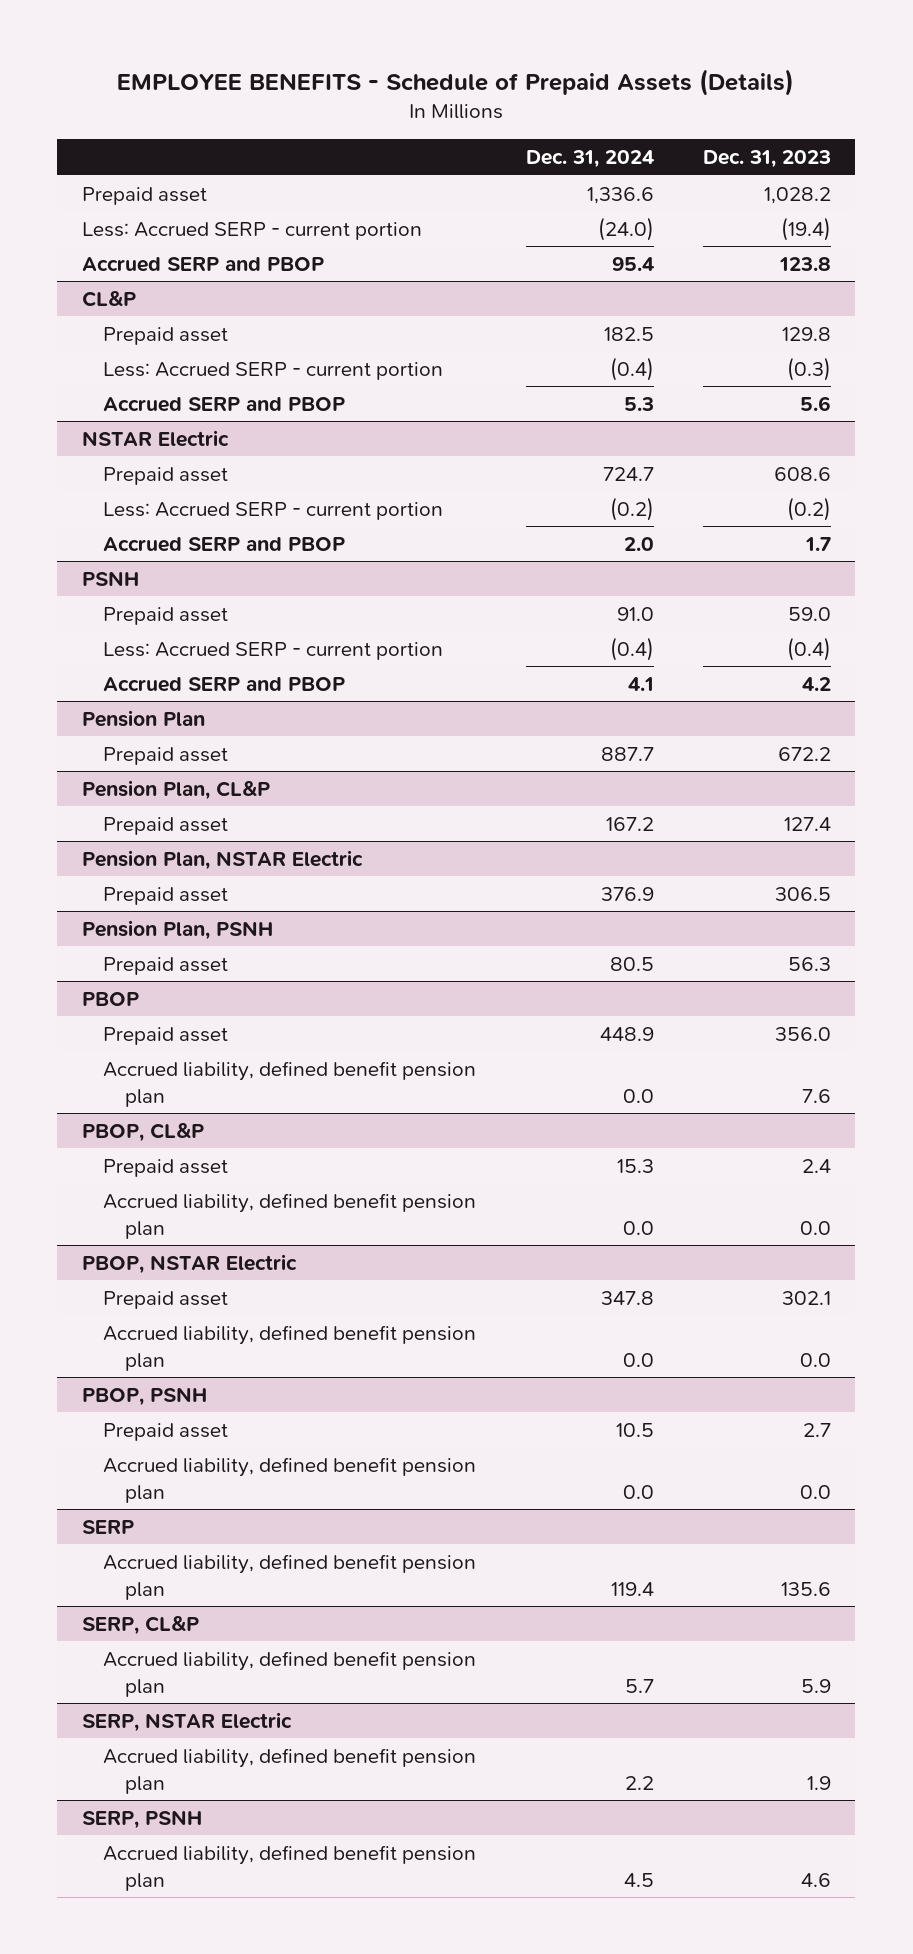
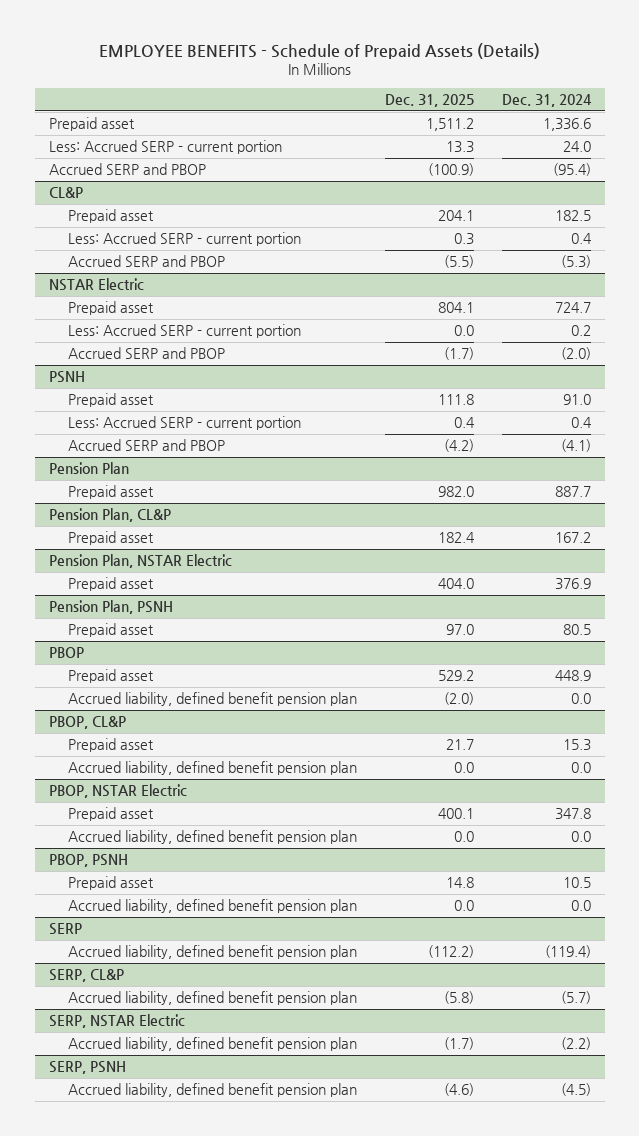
[702,150,831,169] Dec. 31, 2023 -> none
none -> [384,93,474,107] Dec. 31, 2025
[597,216,654,241] (24.0) -> [562,141,591,153] 24.0
[611,256,654,271] 95.4 -> [552,163,591,177] (95.4)
[609,356,654,381] (0.4) -> [570,233,592,245] 0.4
[623,396,654,411] 5.3 -> [560,255,591,269] (5.3)
[609,496,654,521] (0.2) -> [570,325,591,337] 0.2
[623,536,654,551] 2.0 -> [560,347,591,361] (2.0)
[609,636,654,661] (0.4) -> [570,417,592,429] 0.4
[627,676,654,691] 4.1 -> [560,439,591,453] (4.1)
[610,1581,654,1596] 119.4 -> [544,945,591,959] (119.4)
[624,1678,654,1693] 5.7 -> [560,991,591,1005] (5.7)
[624,1775,654,1790] 2.2 -> [560,1037,591,1051] (2.2)
[623,1872,654,1887] 4.5 -> [560,1083,591,1097] (4.5)

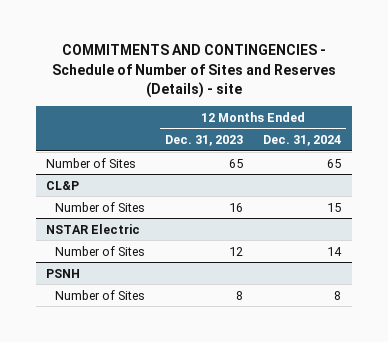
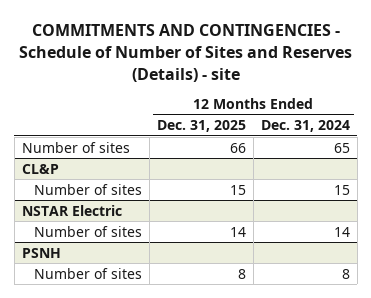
[165,135,244,147] Dec. 31, 2023 -> none
none -> [156,120,246,133] Dec. 31, 2025
[46,157,137,168] Number of Sites -> [21,141,130,153] Number of sites
[54,201,145,212] Number of Sites -> [33,183,142,195] Number of sites
[54,245,145,256] Number of Sites -> [33,225,142,237] Number of sites
[54,289,145,300] Number of Sites -> [33,267,142,279] Number of sites

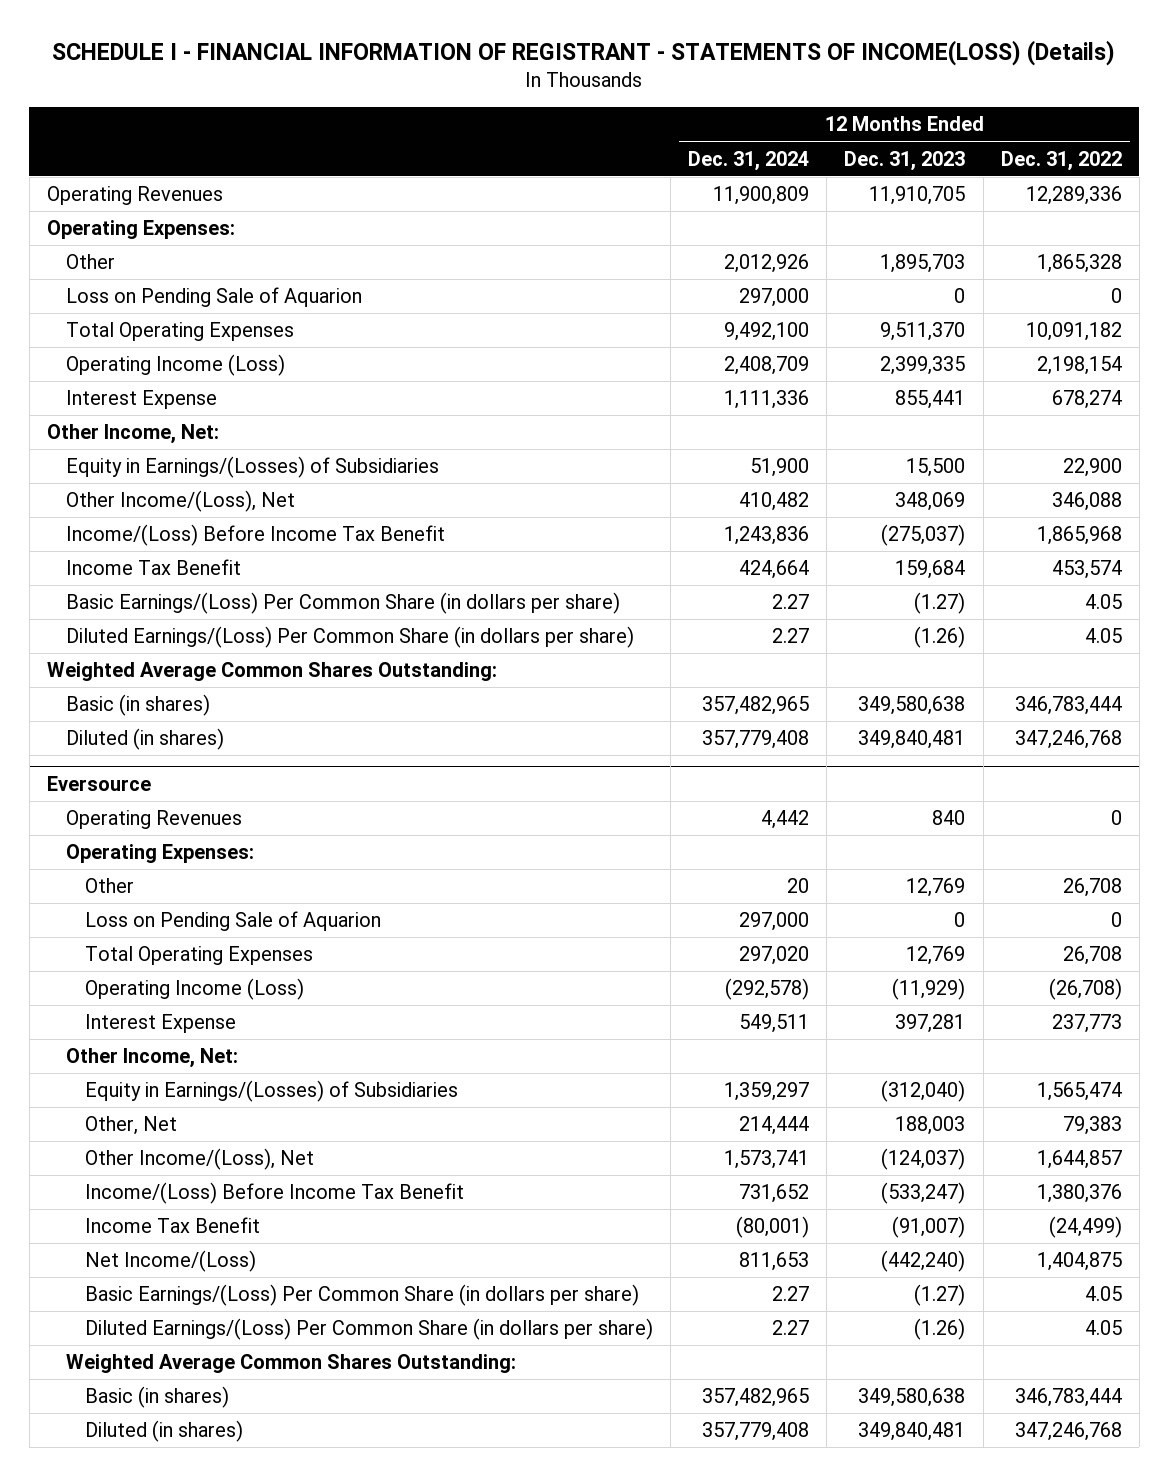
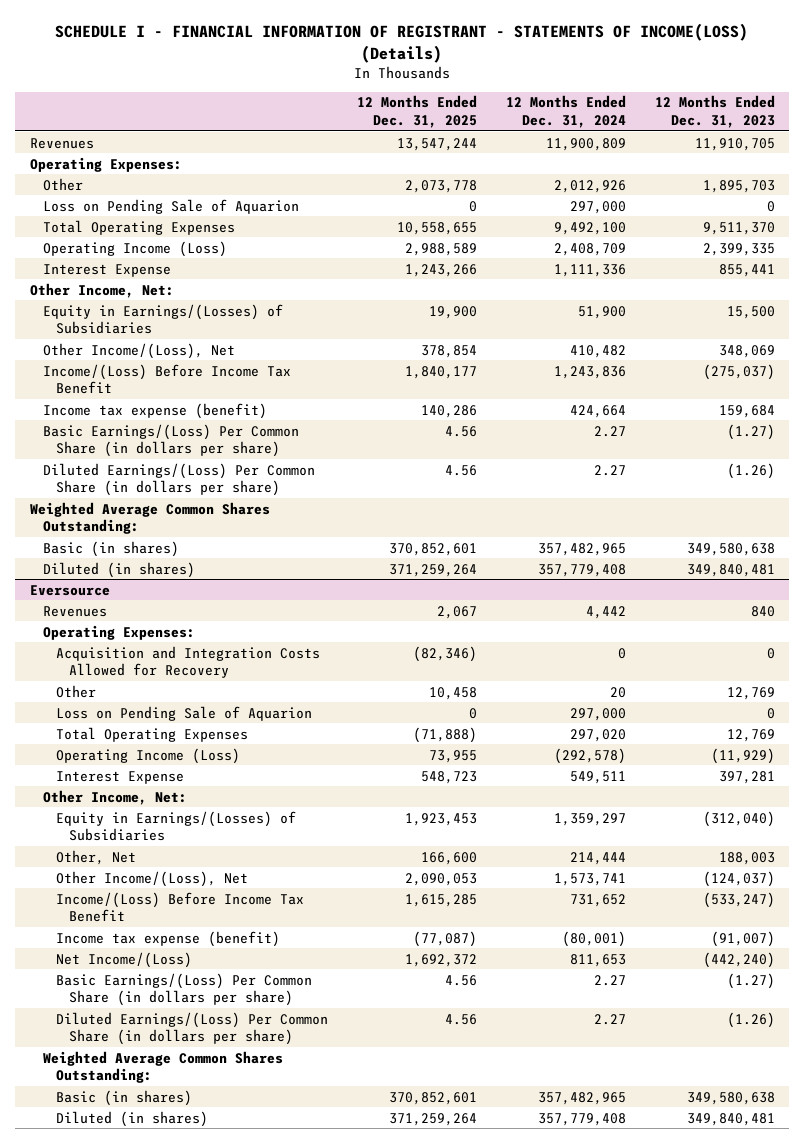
[1000,150,1122,171] Dec. 31, 2022 -> none
none -> [357,95,478,128] 12 Months Ended Dec. 31, 2025
[46,186,223,206] Operating Revenues -> [29,137,94,149] Revenues
[65,559,241,576] Income Tax Benefit -> [42,402,267,419] Income tax expense (benefit)
[65,810,242,830] Operating Revenues -> [42,605,107,617] Revenues
none -> [56,645,321,679] Acquisition and Integration Costs Allowed for Recovery
[84,1217,260,1234] Income Tax Benefit -> [56,930,281,947] Income tax expense (benefit)

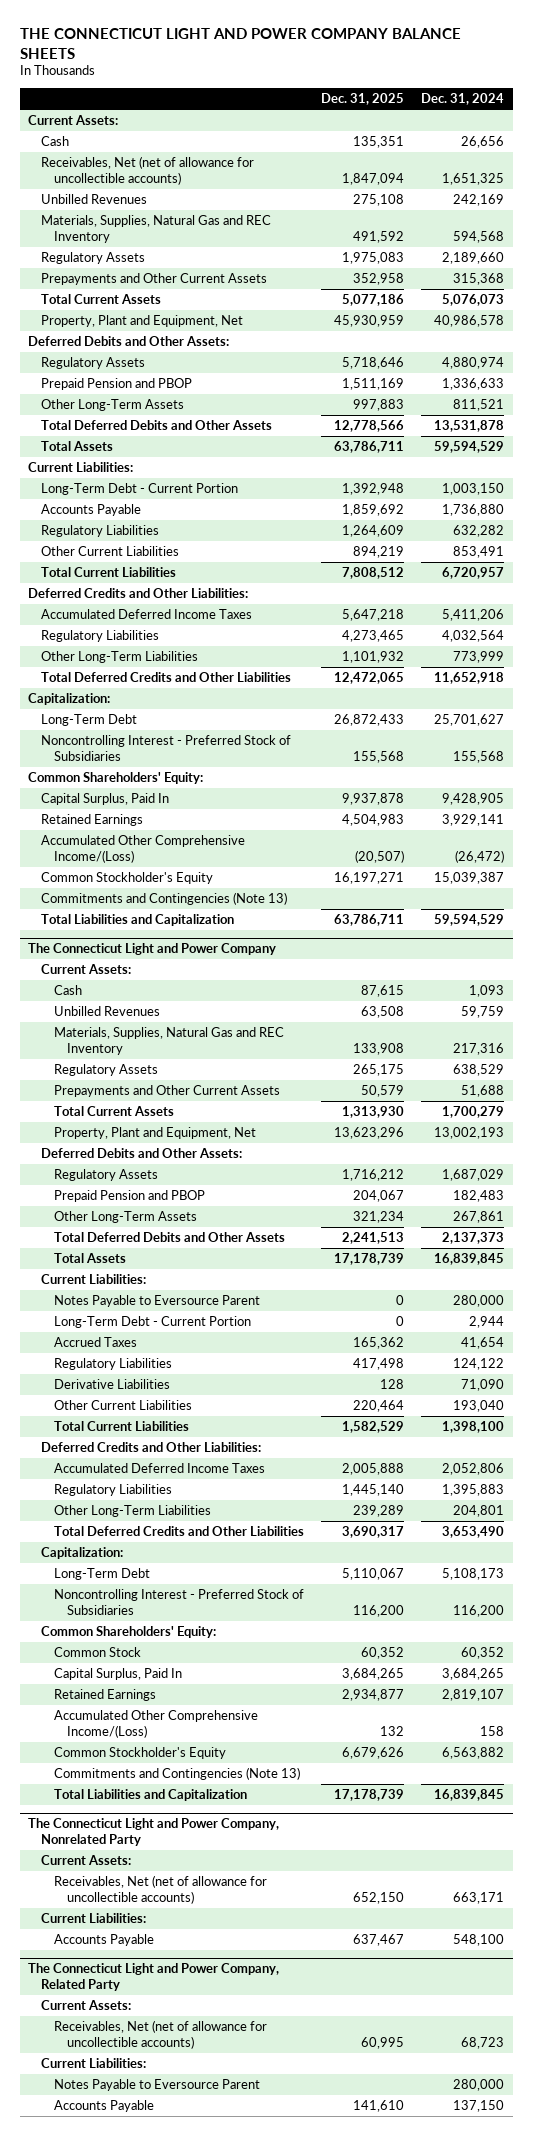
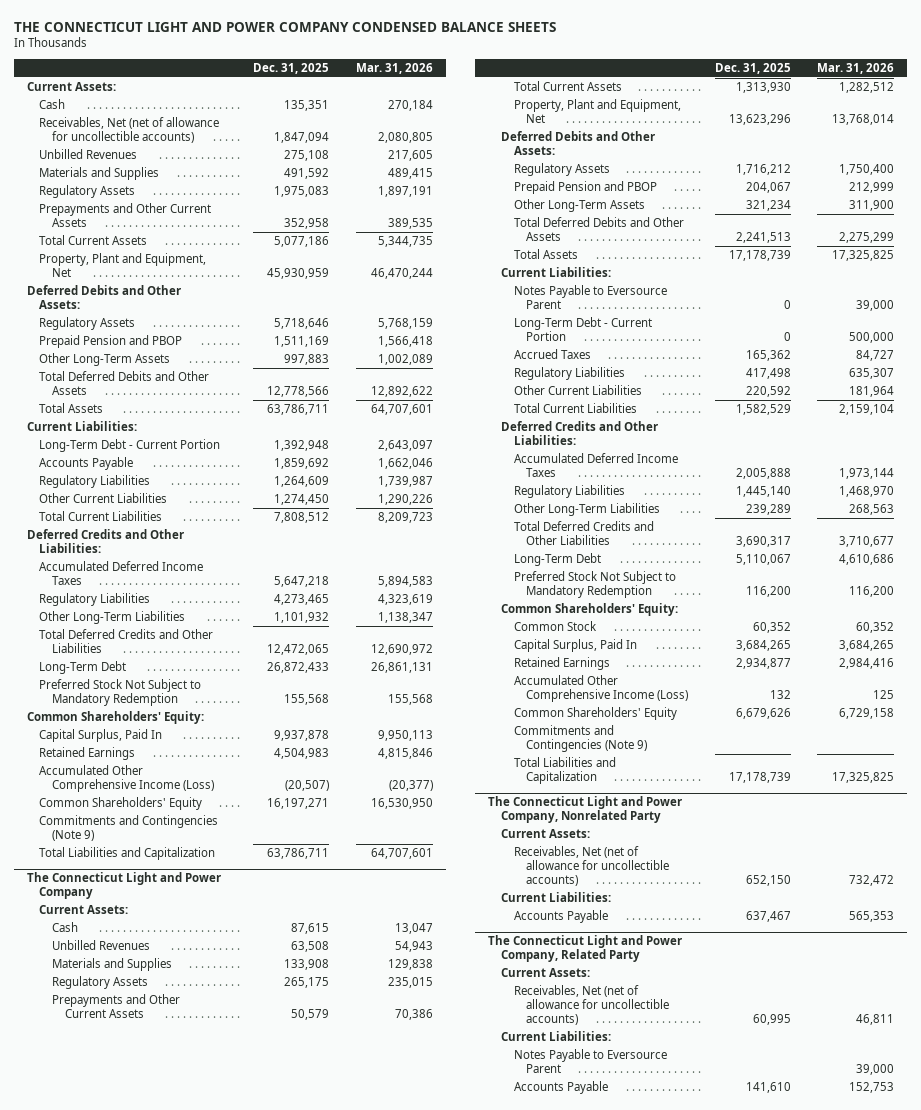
[19,28,461,59] THE CONNECTICUT LIGHT AND POWER COMPANY BALANCE SHEETS -> [13,21,556,32] THE CONNECTICUT LIGHT AND POWER COMPANY CONDENSED BALANCE SHEETS
[421,92,505,105] Dec. 31, 2024 -> none
none -> [355,63,433,75] Mar. 31, 2026
[41,215,272,244] Materials, Supplies, Natural Gas and REC Inventory -> [39,167,160,181] Materials and Supplies
[353,546,405,559] 894,219 -> [274,494,330,506] 1,274,450
[28,693,111,706] Capitalization: -> none
[41,735,292,762] Noncontrolling Interest - Preferred Stock of Subsidiaries -> [39,679,202,707] Preferred Stock Not Subject to Mandatory Redemption
[41,835,246,864] Accumulated Other Comprehensive Income/(Loss) -> [39,765,215,793] Accumulated Other Comprehensive Income (Loss)
[41,872,214,885] Common Stockholder's Equity -> [39,797,203,811] Common Shareholders' Equity
[41,892,288,906] Commitments and Contingencies (Note 13) -> [39,815,219,842] Commitments and Contingencies (Note 9)
[54,1027,285,1056] Materials, Supplies, Natural Gas and REC Inventory -> [52,958,173,972] Materials and Supplies
[54,1379,171,1390] Derivative Liabilities -> none
[353,1400,405,1413] 220,464 -> [745,386,791,398] 220,592
[41,1547,124,1560] Capitalization: -> none
[54,1589,305,1616] Noncontrolling Interest - Preferred Stock of Subsidiaries -> [513,571,676,599] Preferred Stock Not Subject to Mandatory Redemption
[54,1710,259,1739] Accumulated Other Comprehensive Income/(Loss) -> [513,675,689,703] Accumulated Other Comprehensive Income (Loss)
[54,1747,227,1760] Common Stockholder's Equity -> [513,707,677,721] Common Shareholders' Equity
[54,1767,301,1781] Commitments and Contingencies (Note 13) -> [513,725,648,753] Commitments and Contingencies (Note 9)

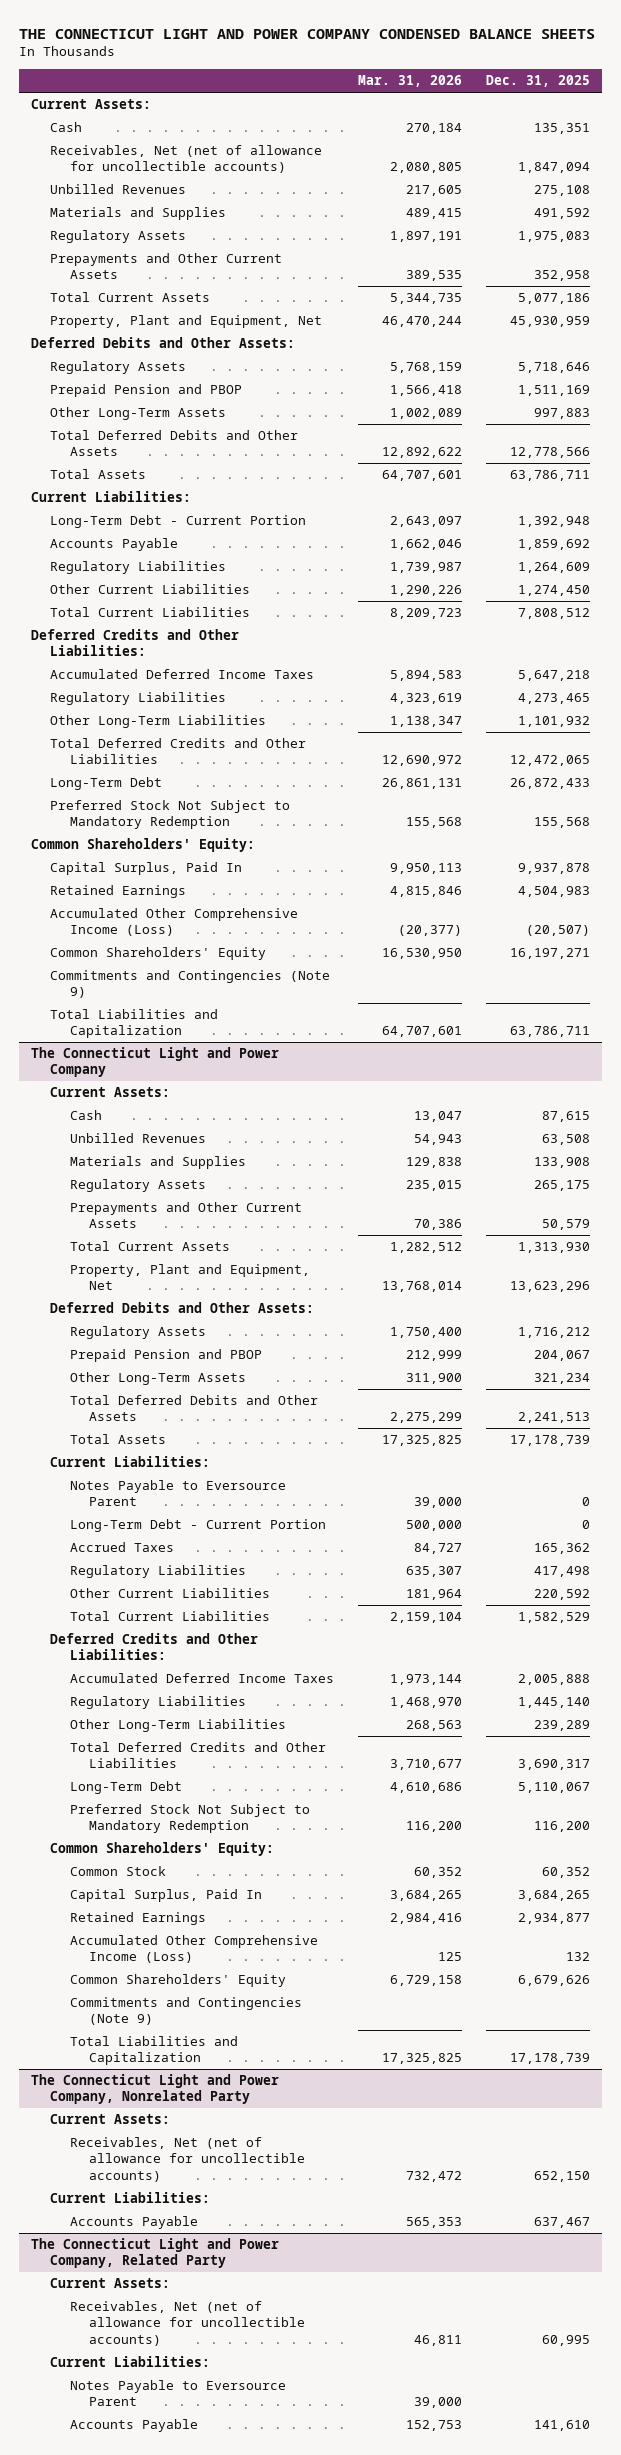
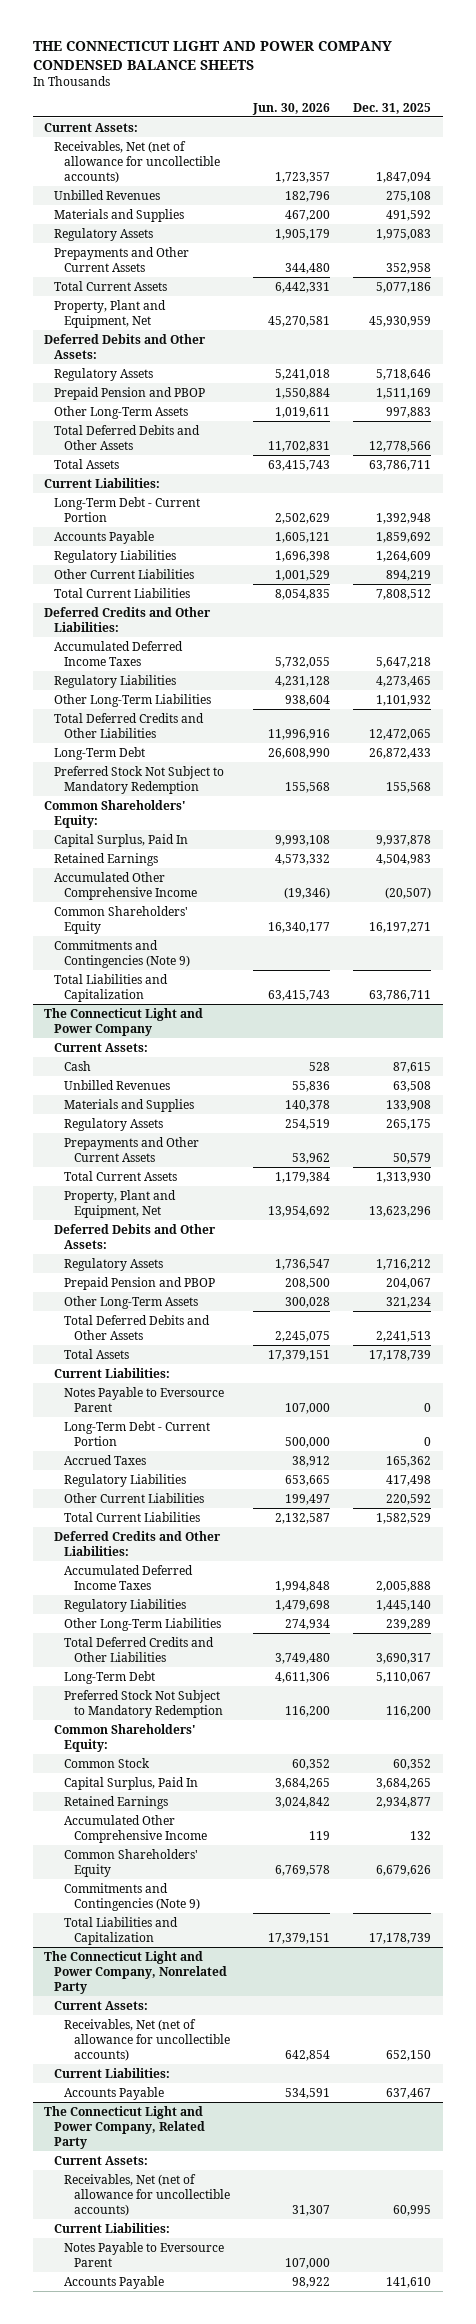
[357,75,462,88] Mar. 31, 2026 -> none
none -> [252,102,331,115] Jun. 30, 2026
[50,121,83,132] Cash -> none
[517,584,590,596] 1,274,450 -> [386,569,432,581] 894,219
[50,907,299,937] Accumulated Other Comprehensive Income (Loss) -> [54,871,198,901] Accumulated Other Comprehensive Income
[69,1934,318,1964] Accumulated Other Comprehensive Income (Loss) -> [64,1814,208,1844] Accumulated Other Comprehensive Income

